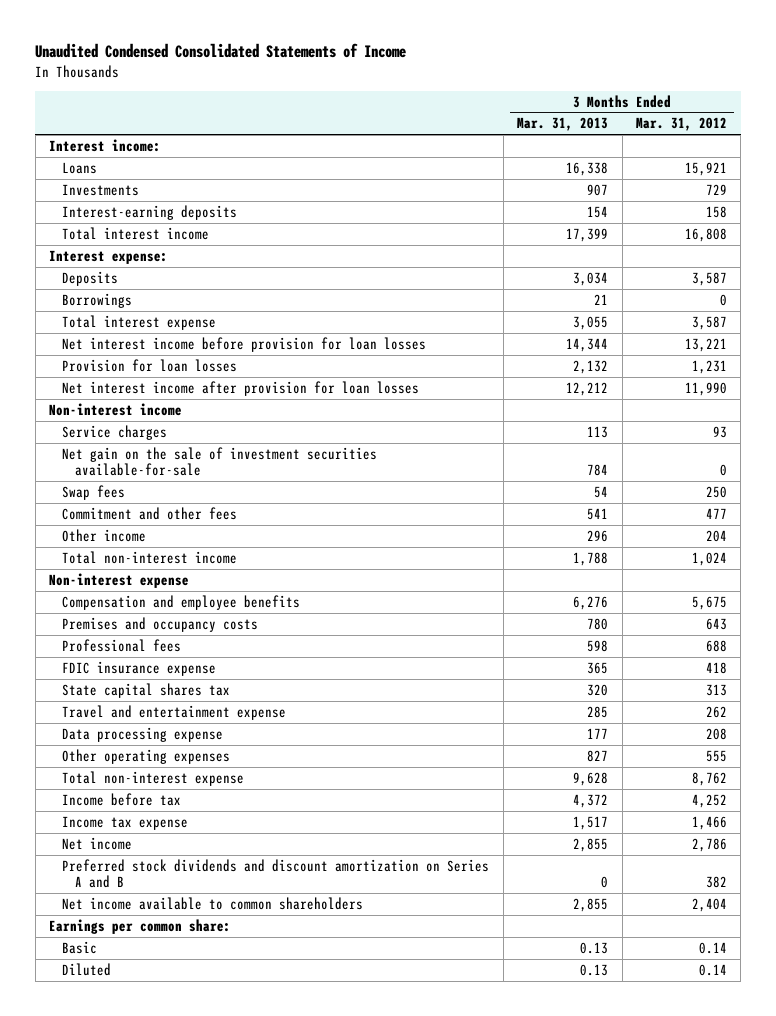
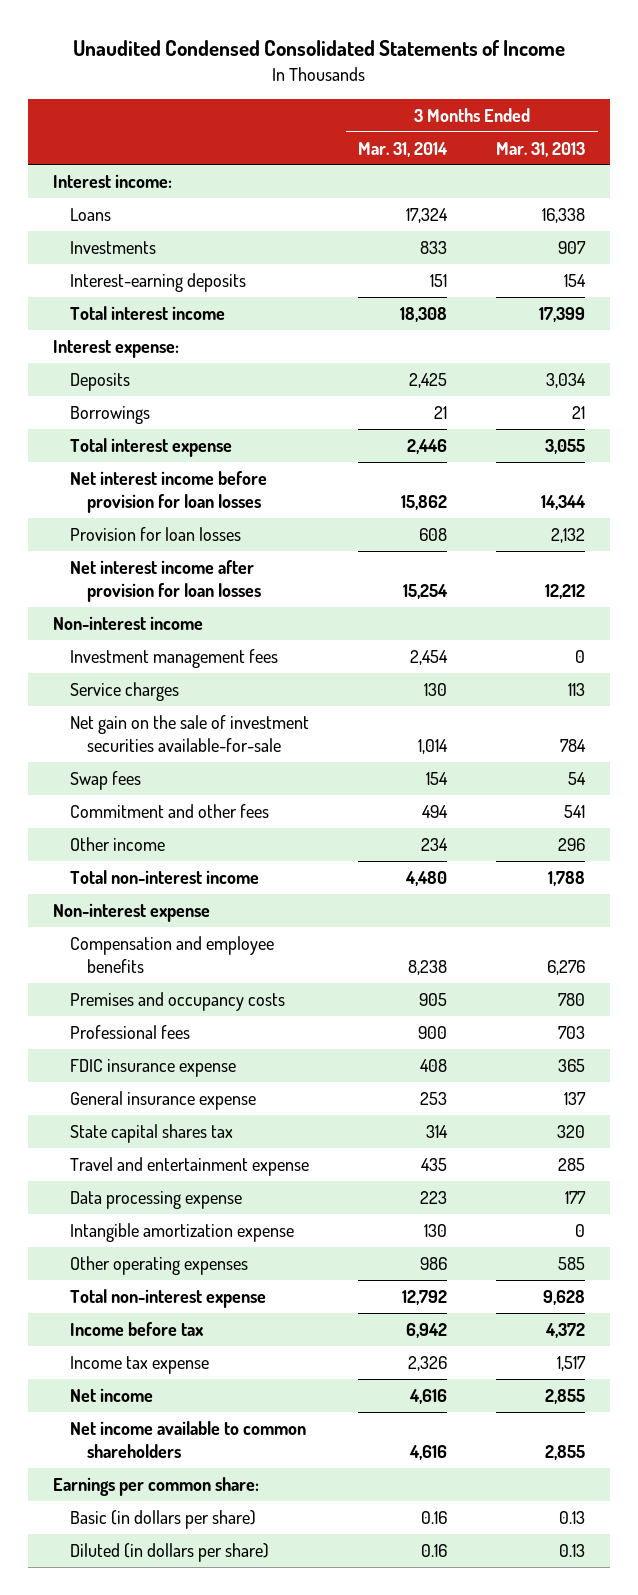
[635,117,727,132] Mar. 31, 2012 -> none
none -> [357,141,448,157] Mar. 31, 2014
none -> [69,649,278,669] Investment management fees
[587,639,609,652] 598 -> [558,1026,586,1040] 703
none -> [69,1091,256,1111] General insurance expense
none -> [69,1223,294,1243] Intangible amortization expense
[587,749,609,762] 827 -> [558,1257,586,1271] 585
[62,858,490,889] Preferred stock dividends and discount amortization on Series A and B -> none
[62,940,98,954] Basic -> [69,1510,256,1530] Basic (in dollars per share)
[62,962,112,976] Diluted -> [69,1543,269,1563] Diluted (in dollars per share)

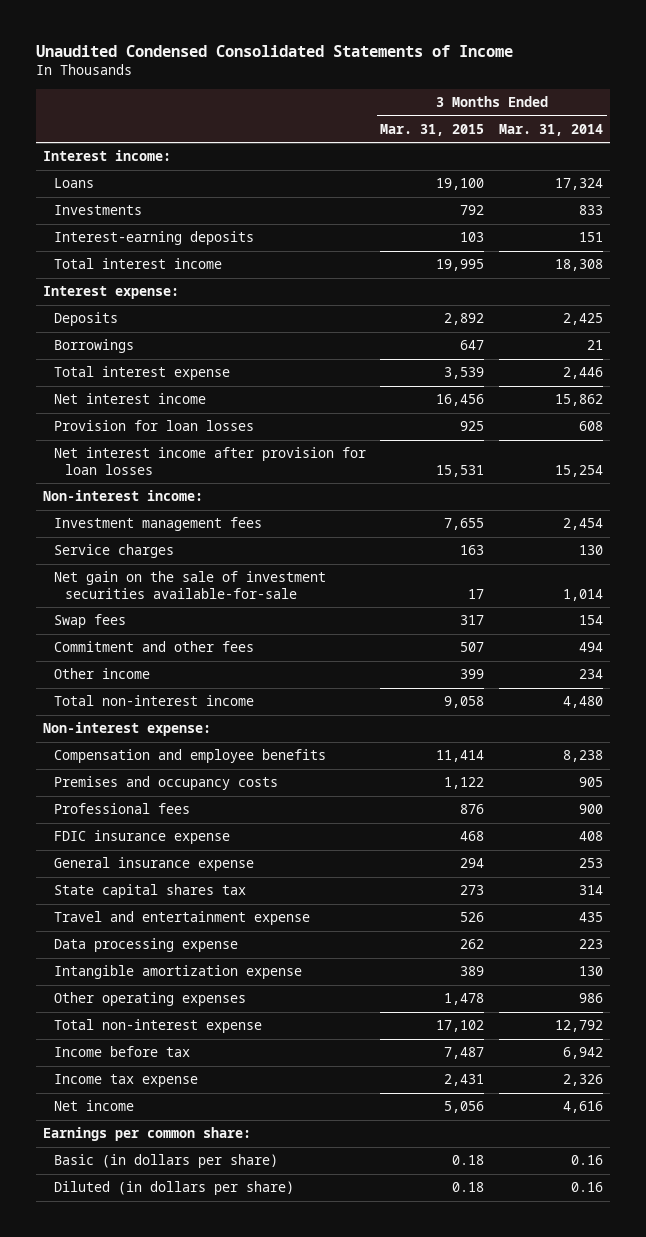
[496,141,586,157] Mar. 31, 2013 -> none
none -> [380,123,485,136] Mar. 31, 2015
[69,471,267,514] Net interest income before provision for loan losses -> [53,393,206,405] Net interest income
[52,616,203,631] Non-interest income -> [42,490,203,502] Non-interest income:
[52,903,210,923] Non-interest expense -> [42,722,211,737] Non-interest expense:
[69,1421,306,1459] Net income available to common shareholders -> none

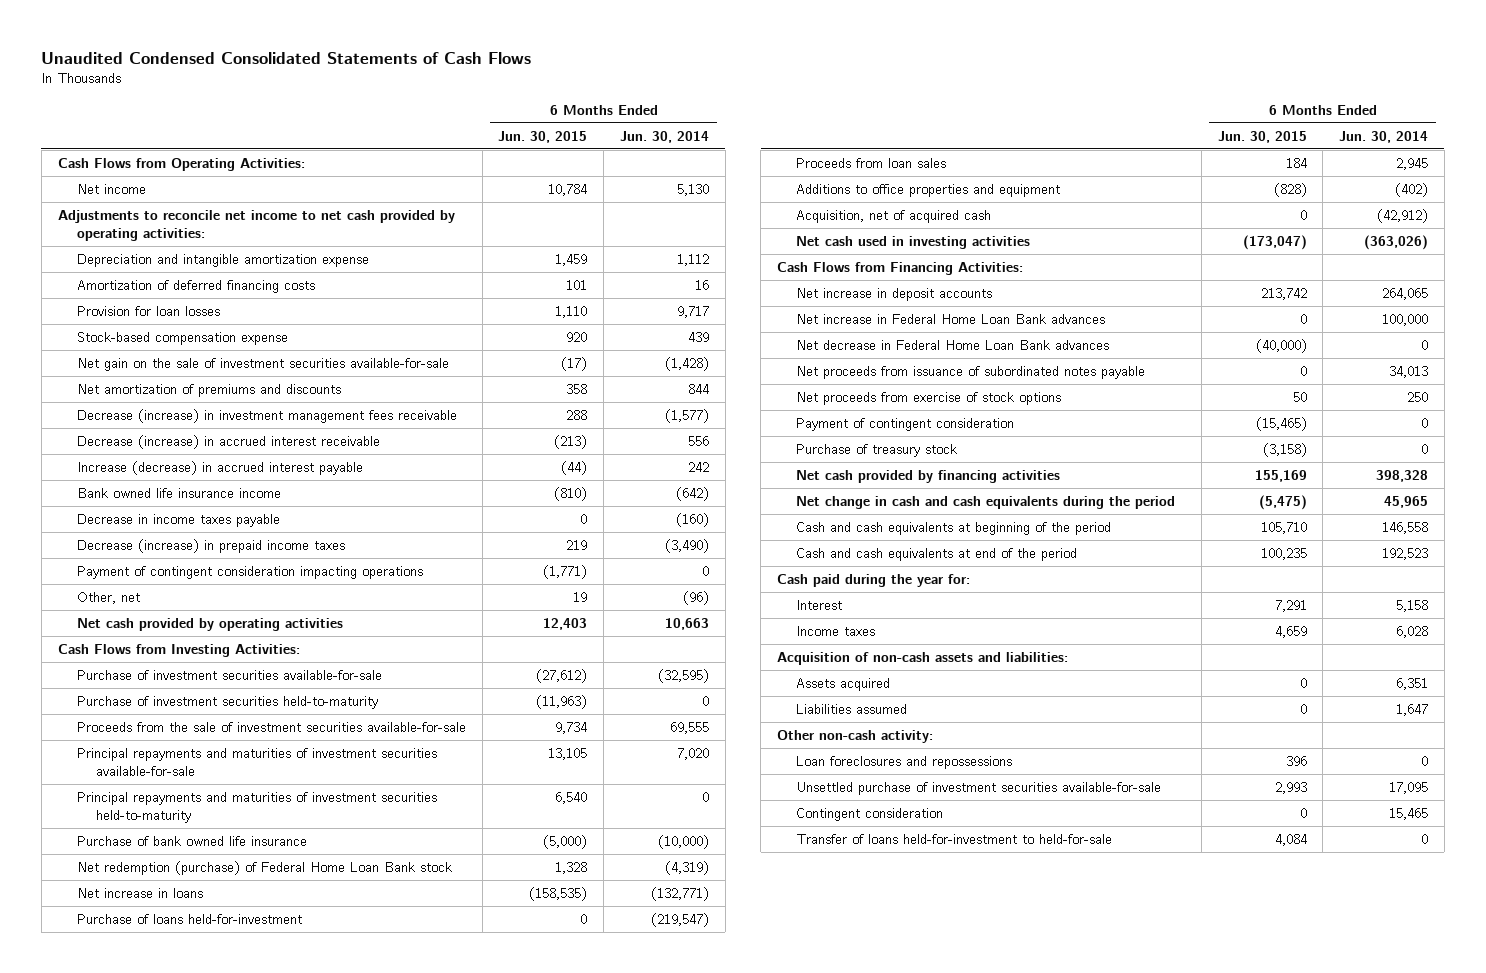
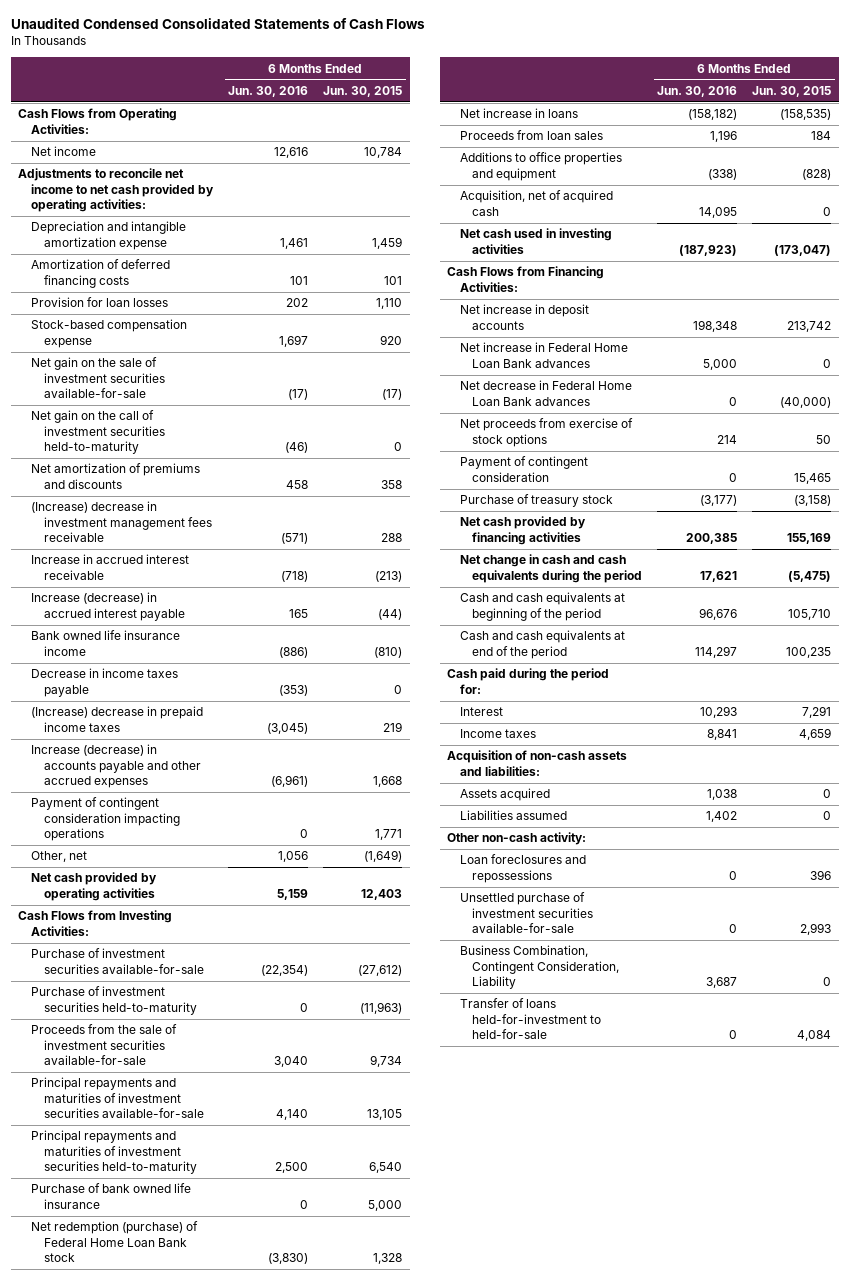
[619,130,709,143] Jun. 30, 2014 -> none
none -> [228,85,309,97] Jun. 30, 2016
none -> [30,410,165,455] Net gain on the call of investment securities held-to-maturity
[76,408,457,423] Decrease (increase) in investment management fees receivable -> [30,501,212,543] (Increase) decrease in investment management fees receivable
[76,434,380,449] Decrease (increase) in accrued interest receivable -> [30,554,189,580] Increase in accrued interest receivable
[76,538,345,553] Decrease (increase) in prepaid income taxes -> [30,706,203,732] (Increase) decrease in prepaid income taxes
none -> [30,744,201,789] Increase (decrease) in accounts payable and other accrued expenses
[543,564,588,579] (1,771) -> [375,829,403,841] 1,771
[573,591,588,602] 19 -> [364,850,403,863] (1,649)
[543,834,588,849] (5,000) -> [368,1199,403,1211] 5,000
[76,913,302,924] Purchase of loans held-for-investment -> none
[796,365,1146,379] Net proceeds from issuance of subordinated notes payable -> none
[1255,416,1307,431] (15,465) -> [794,472,832,484] 15,465
[776,573,970,587] Cash paid during the year for: -> [447,668,610,694] Cash paid during the period for:
[796,807,944,821] Contingent consideration -> none
none -> [459,945,620,990] Business Combination, Contingent Consideration, Liability

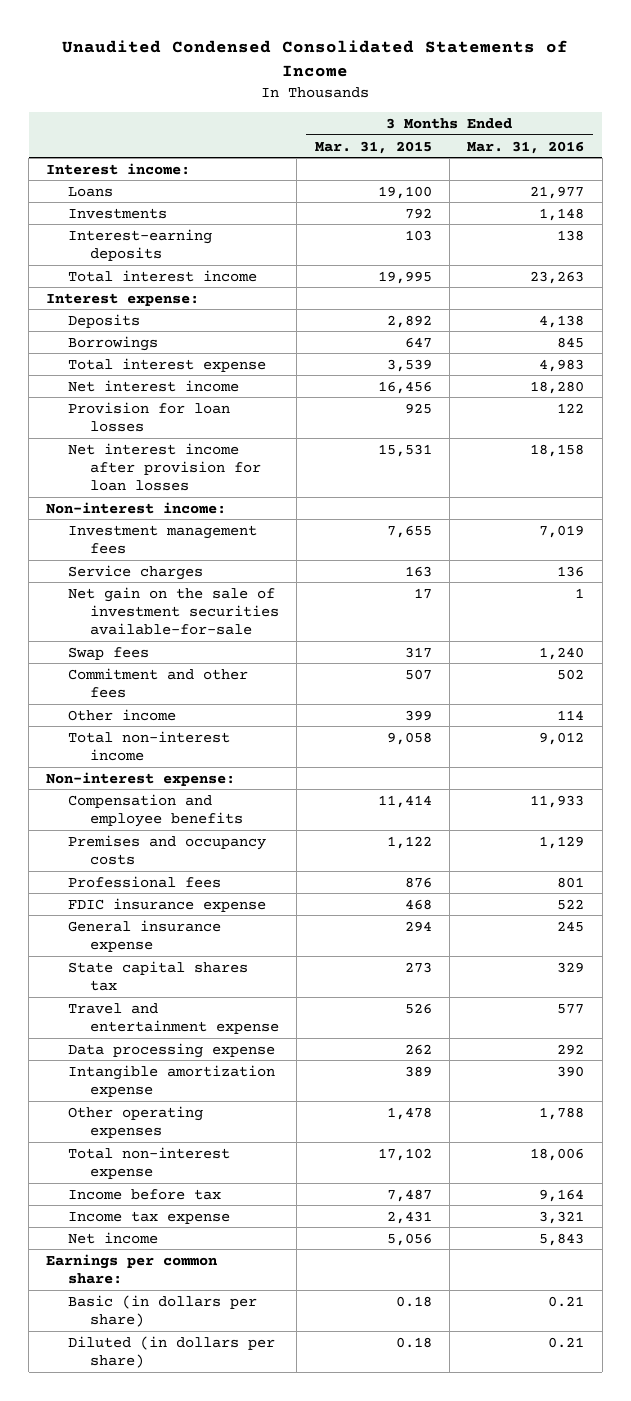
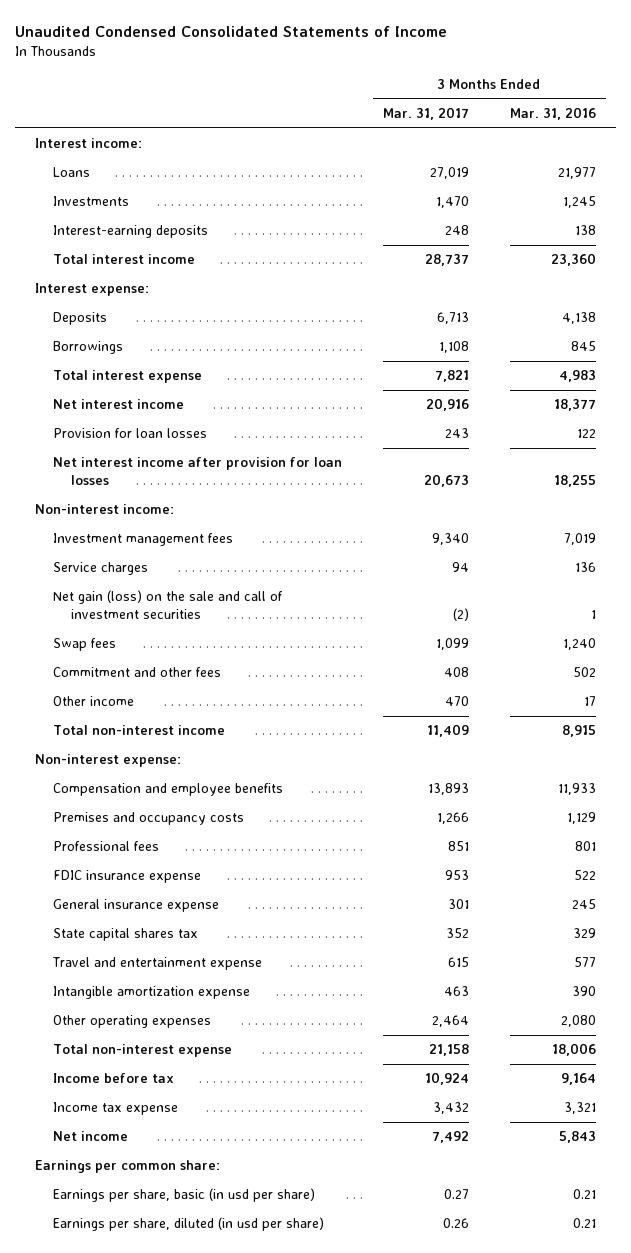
[314,140,432,154] Mar. 31, 2015 -> none
none -> [382,107,469,121] Mar. 31, 2017
[539,207,585,221] 1,148 -> [562,196,596,209] 1,245
[530,270,585,284] 23,263 -> [550,253,596,267] 23,360
[530,380,585,394] 18,280 -> [553,399,596,412] 18,377
[530,443,585,457] 18,158 -> [553,475,596,488] 18,255
[68,586,280,636] Net gain on the sale of investment securities available-for-sale -> [53,590,284,620] Net gain (loss) on the sale and call of investment securities
[557,709,585,720] 114 -> [583,696,596,707] 17
[539,731,585,745] 9,012 -> [561,725,596,738] 8,915
[68,1042,276,1058] Data processing expense -> none
[539,1106,585,1120] 1,788 -> [560,1015,596,1028] 2,080
[68,1294,258,1328] Basic (in dollars per share) -> [53,1188,316,1203] Earnings per share, basic (in usd per share)
[68,1335,276,1369] Diluted (in dollars per share) -> [53,1217,325,1232] Earnings per share, diluted (in usd per share)

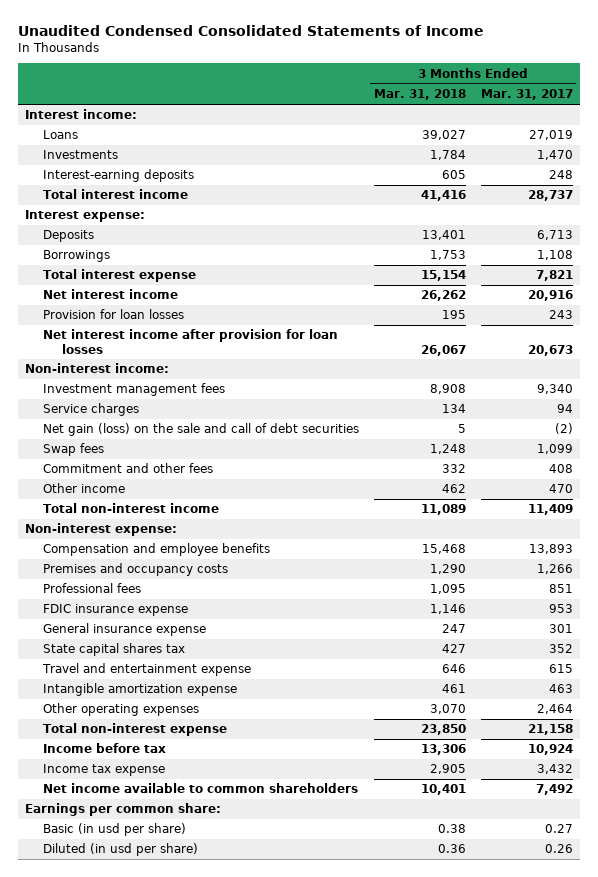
[509,107,596,121] Mar. 31, 2016 -> none
none -> [374,89,467,101] Mar. 31, 2018
[53,590,284,620] Net gain (loss) on the sale and call of investment securities -> [43,423,360,437] Net gain (loss) on the sale and call of debt securities
[53,1131,129,1142] Net income -> [43,783,359,794] Net income available to common shareholders
[53,1188,316,1203] Earnings per share, basic (in usd per share) -> [43,823,187,837] Basic (in usd per share)
[53,1217,325,1232] Earnings per share, diluted (in usd per share) -> [43,843,199,857] Diluted (in usd per share)

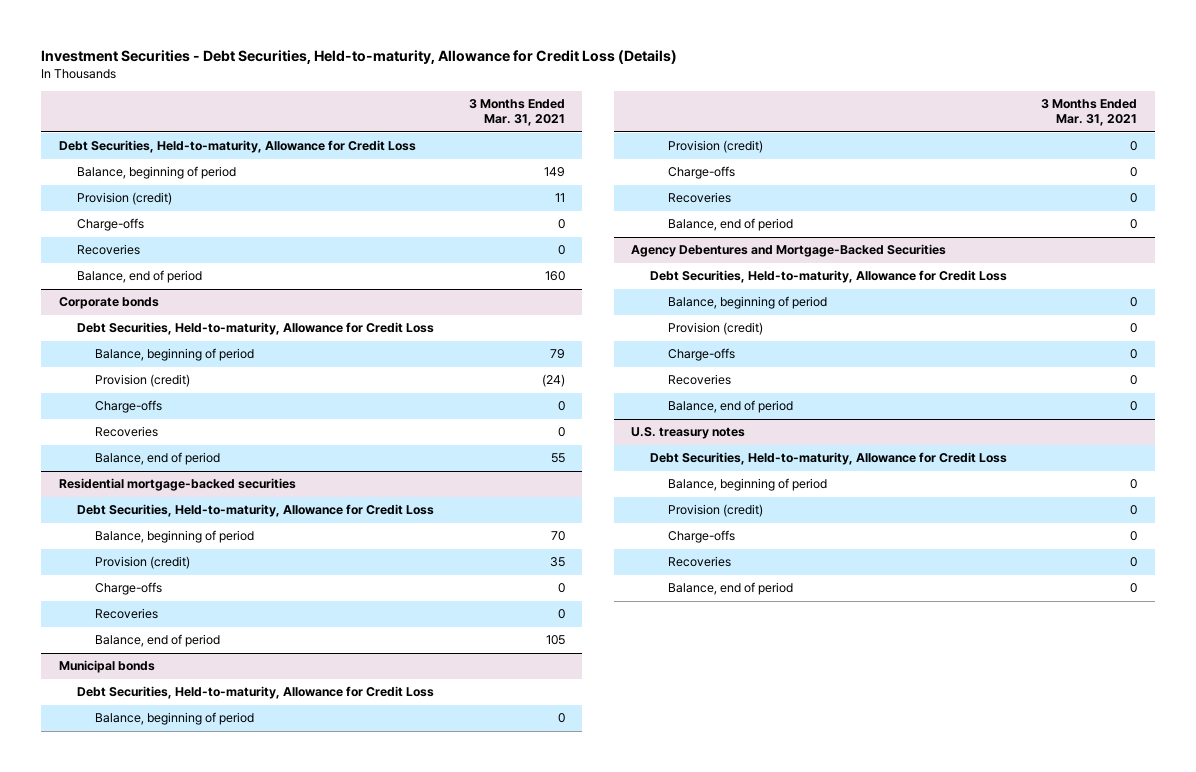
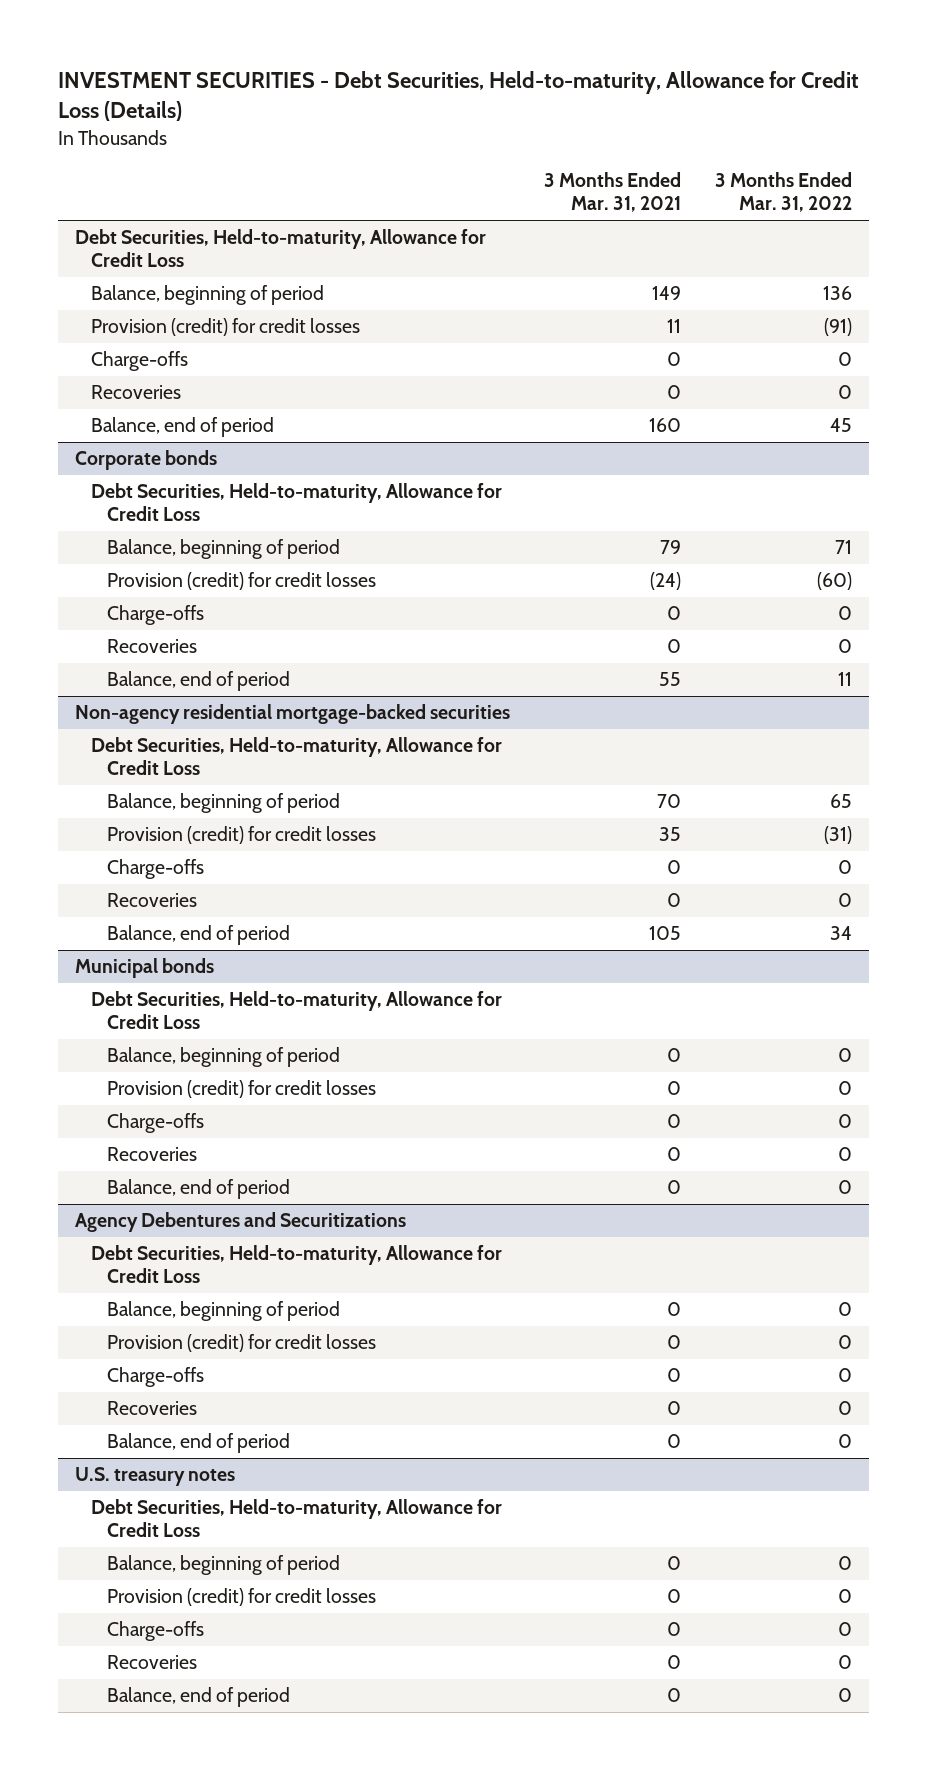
[41,49,678,64] Investment Securities - Debt Securities, Held-to-maturity, Allowance for Credit Loss (Details) -> [58,71,860,122] INVESTMENT SECURITIES - Debt Securities, Held-to-maturity, Allowance for Credit Loss (Details)
none -> [715,172,853,213] 3 Months Ended Mar. 31, 2022
[77,192,173,206] Provision (credit) -> [90,318,360,337] Provision (credit) for credit losses
[95,374,191,388] Provision (credit) -> [106,572,376,591] Provision (credit) for credit losses
[58,478,296,492] Residential mortgage-backed securities -> [75,704,511,725] Non-agency residential mortgage-backed securities
[95,556,191,570] Provision (credit) -> [106,826,376,845] Provision (credit) for credit losses
[667,140,763,154] Provision (credit) -> [106,1080,376,1099] Provision (credit) for credit losses
[631,244,947,258] Agency Debentures and Mortgage-Backed Securities -> [75,1212,407,1233] Agency Debentures and Securitizations
[667,322,763,336] Provision (credit) -> [106,1334,376,1353] Provision (credit) for credit losses
[667,504,763,518] Provision (credit) -> [106,1588,376,1607] Provision (credit) for credit losses

